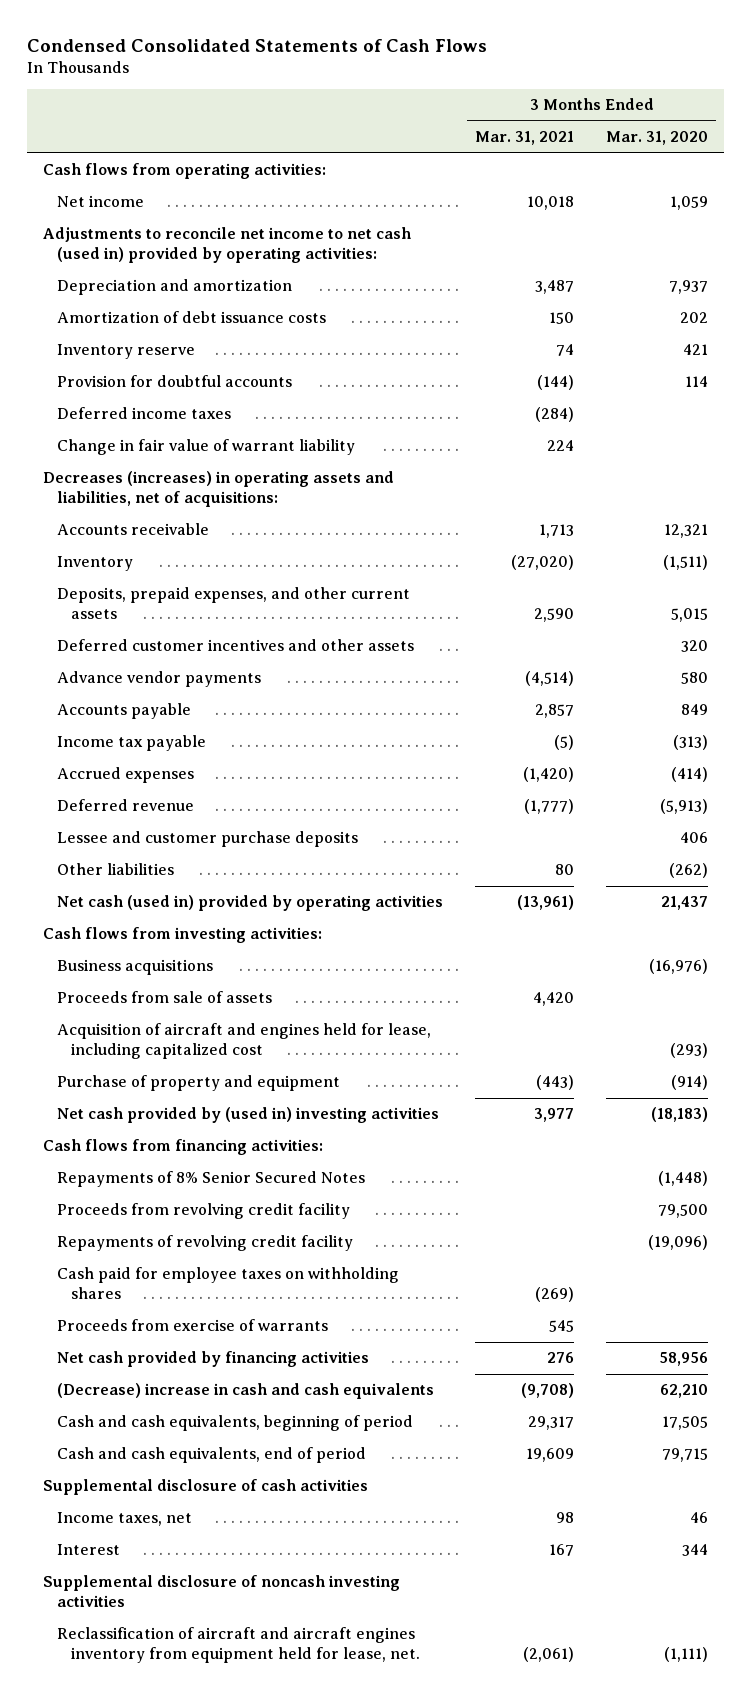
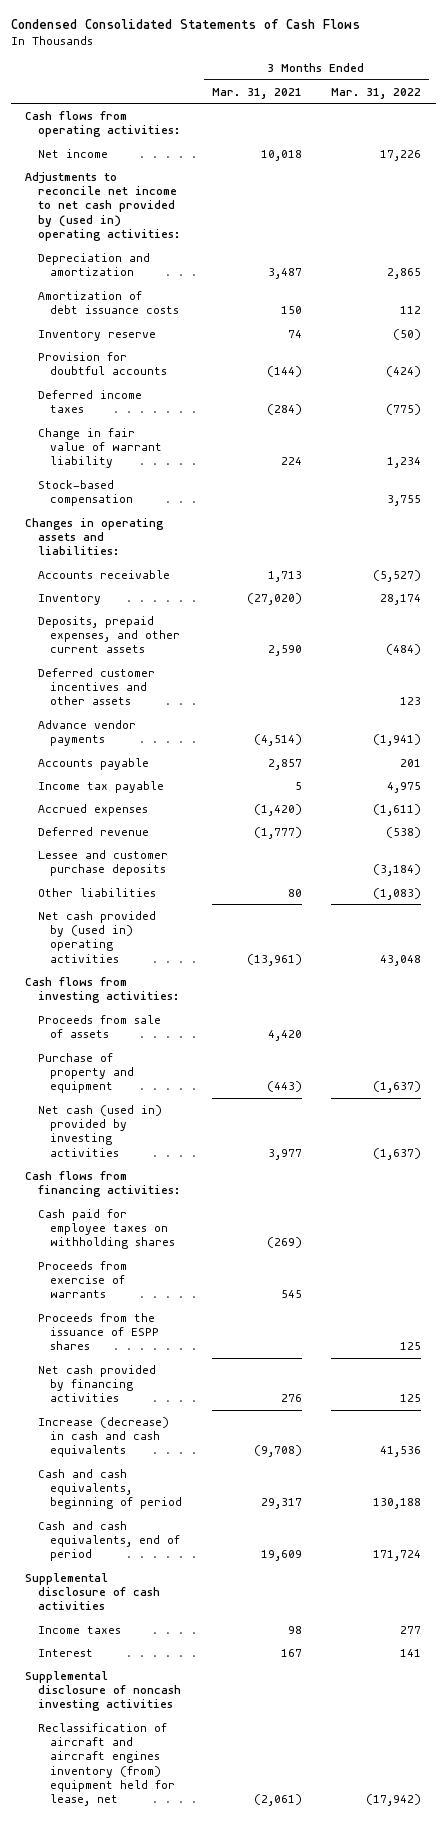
[606,131,709,146] Mar. 31, 2020 -> none
none -> [331,87,422,99] Mar. 31, 2022
[43,227,412,264] Adjustments to reconcile net income to net cash (used in) provided by operating activities: -> [25,171,180,242] Adjustments to reconcile net income to net cash provided by (used in) operating activities:
none -> [37,479,134,507] Stock-based compensation
[43,471,395,508] Decreases (increases) in operating assets and liabilities, net of acquisitions: -> [25,517,165,556] Changes in operating assets and liabilities:
[554,735,575,751] (5) -> [294,781,302,790] 5
[57,895,444,912] Net cash (used in) provided by operating activities -> [37,910,156,963] Net cash provided by (used in) operating activities
[57,959,214,976] Business acquisitions -> none
[57,1023,432,1060] Acquisition of aircraft and engines held for lease, including capitalized cost -> none
[57,1107,440,1124] Net cash provided by (used in) investing activities -> [37,1104,162,1157] Net cash (used in) provided by investing activities
[57,1171,366,1188] Repayments of 8% Senior Secured Notes -> none
[57,1203,351,1220] Proceeds from revolving credit facility -> none
[57,1235,354,1252] Repayments of revolving credit facility -> none
none -> [37,1312,160,1351] Proceeds from the issuance of ESPP shares
[57,1383,435,1400] (Decrease) increase in cash and cash equivalents -> [37,1416,169,1458] Increase (decrease) in cash and cash equivalents
[57,1512,193,1527] Income taxes, net -> [37,1625,121,1634] Income taxes
[57,1627,421,1664] Reclassification of aircraft and aircraft engines inventory from equipment held for lease, net. -> [37,1722,176,1807] Reclassification of aircraft and aircraft engines inventory (from) equipment held for lease, net

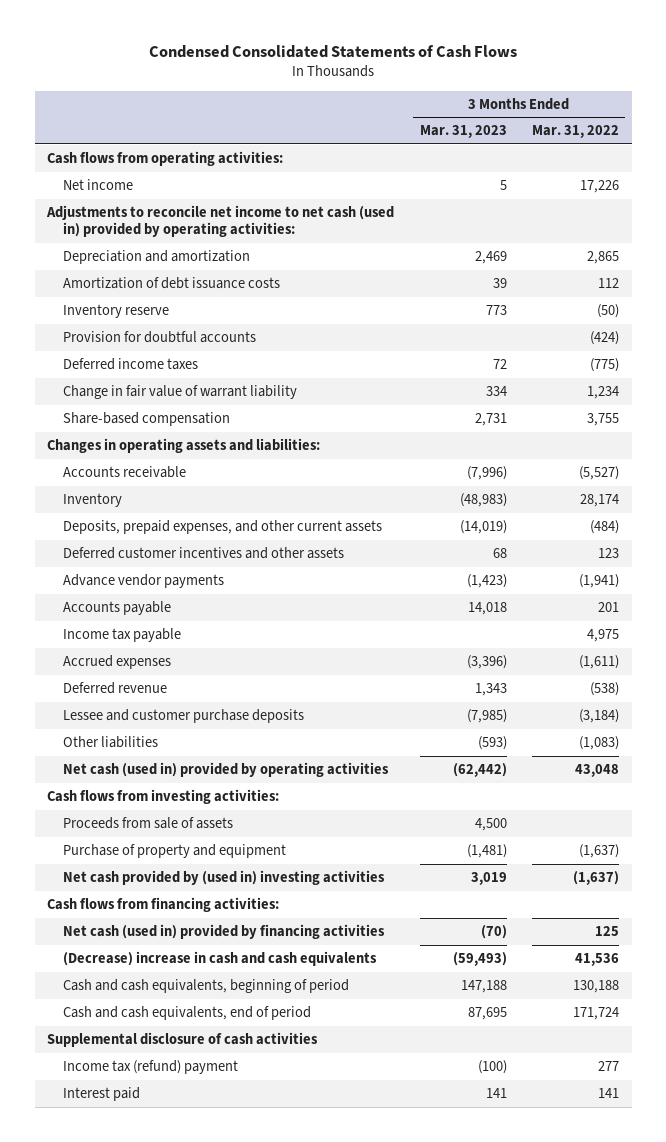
[211,87,302,99] Mar. 31, 2021 -> none
none -> [419,125,507,139] Mar. 31, 2023
[25,171,180,242] Adjustments to reconcile net income to net cash provided by (used in) operating activities: -> [46,205,395,238] Adjustments to reconcile net income to net cash (used in) provided by operating activities:
[37,479,134,507] Stock-based compensation -> [62,412,230,427] Share-based compensation
[37,910,156,963] Net cash provided by (used in) operating activities -> [62,762,389,778] Net cash (used in) provided by operating activities
[37,1104,162,1157] Net cash (used in) provided by investing activities -> [62,870,385,886] Net cash provided by (used in) investing activities
[37,1208,176,1250] Cash paid for employee taxes on withholding shares -> none
[37,1260,127,1299] Proceeds from exercise of warrants -> none
[37,1312,160,1351] Proceeds from the issuance of ESPP shares -> none
[37,1364,156,1403] Net cash provided by financing activities -> [62,924,385,940] Net cash (used in) provided by financing activities
[37,1416,169,1458] Increase (decrease) in cash and cash equivalents -> [62,951,377,967] (Decrease) increase in cash and cash equivalents
[25,1670,181,1712] Supplemental disclosure of noncash investing activities -> none
[37,1722,176,1807] Reclassification of aircraft and aircraft engines inventory (from) equipment held for lease, net -> none
[37,1625,121,1634] Income taxes -> [62,1060,238,1075] Income tax (refund) payment
[37,1648,93,1657] Interest -> [62,1087,140,1102] Interest paid

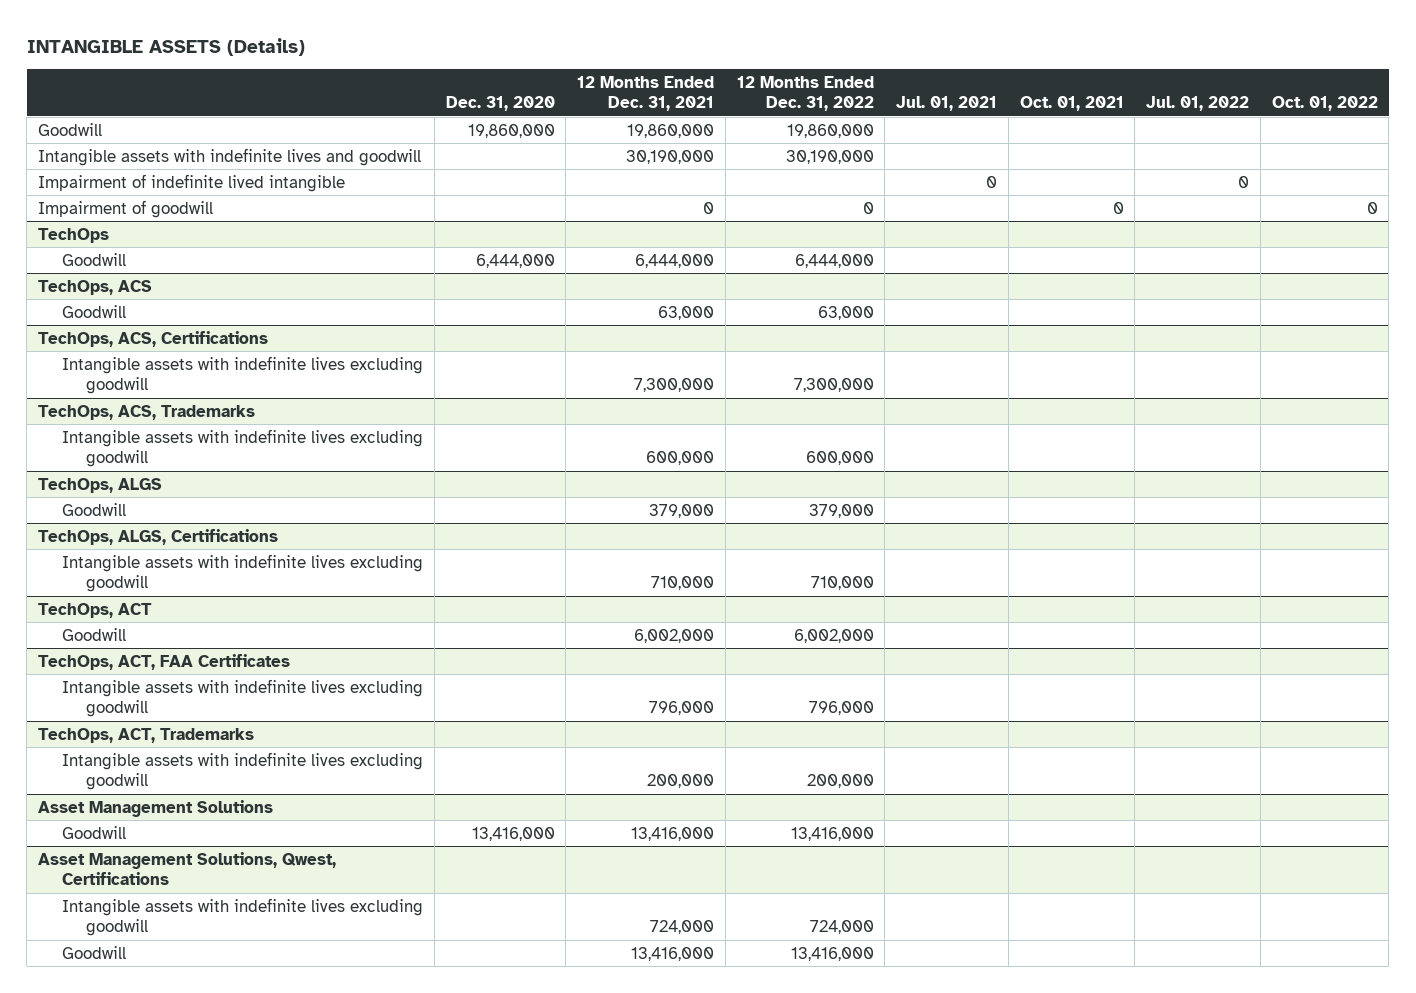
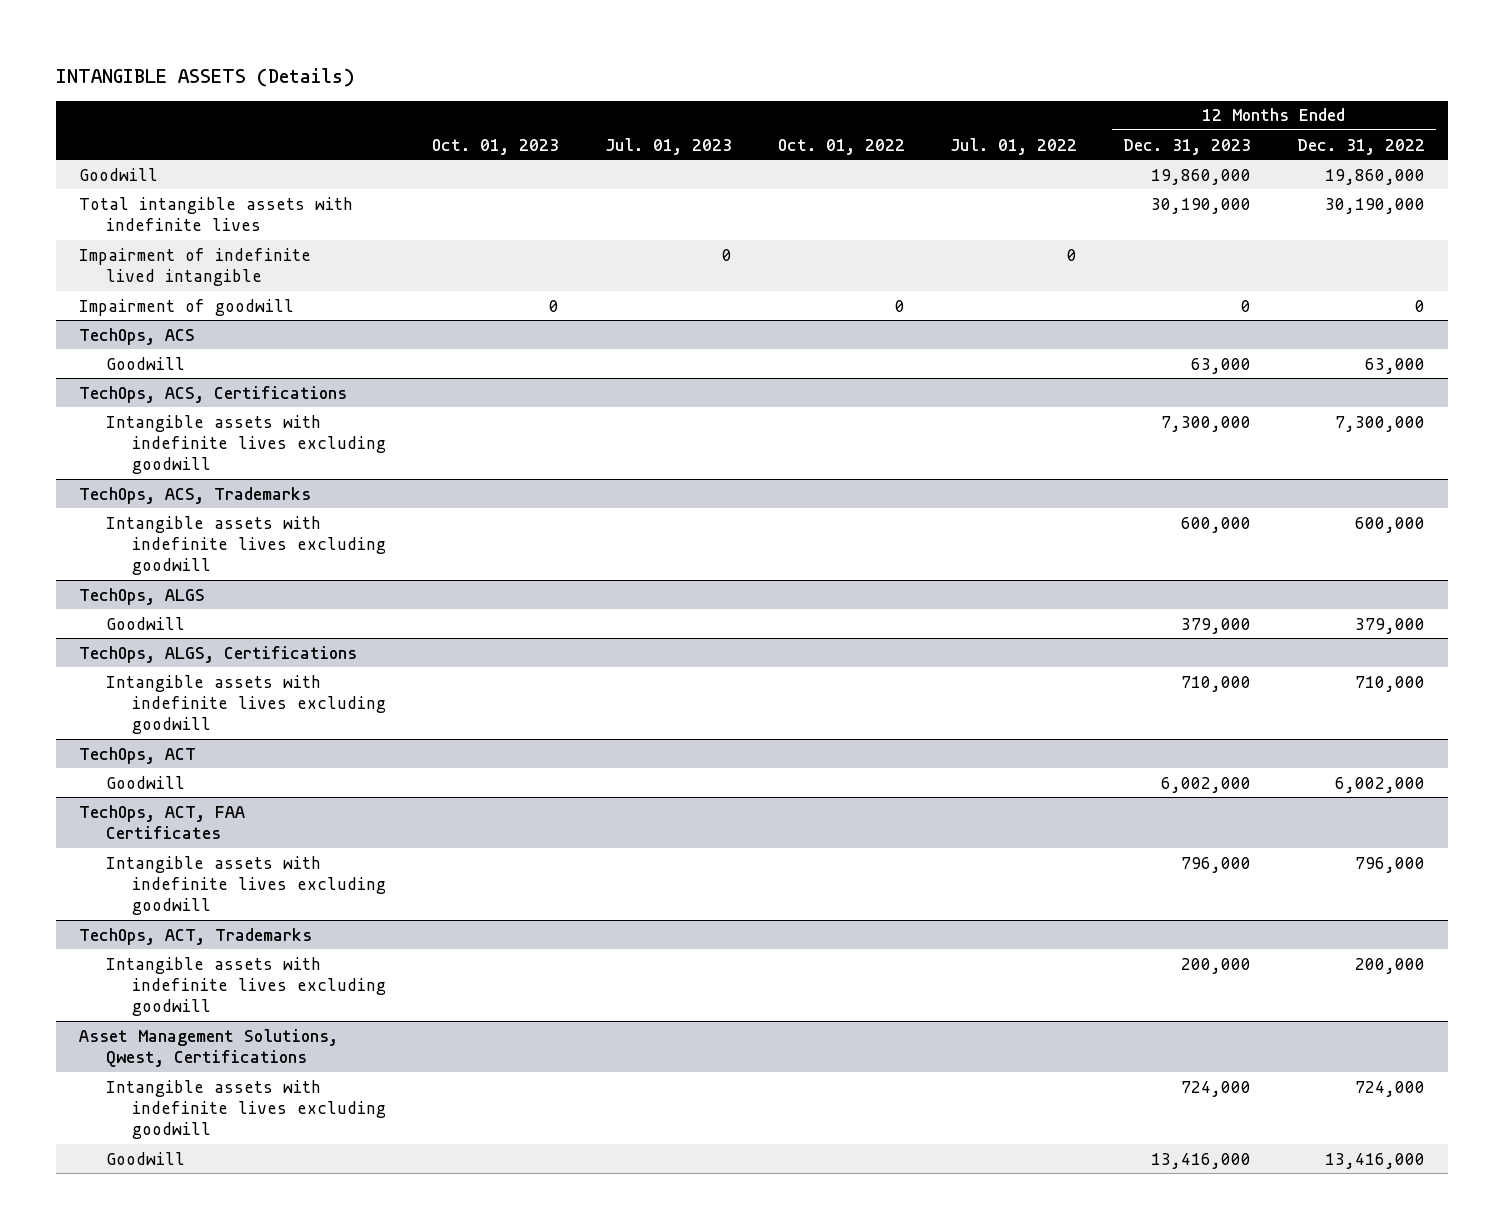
[445,96,555,112] Dec. 31, 2020 -> none
[577,76,715,112] 12 Months Ended Dec. 31, 2021 -> none
[896,96,998,112] Jul. 01, 2021 -> none
[1019,96,1124,112] Oct. 01, 2021 -> none
none -> [432,138,560,155] Oct. 01, 2023
none -> [604,137,732,155] Jul. 01, 2023
none -> [1123,138,1252,155] Dec. 31, 2023
[37,147,421,166] Intangible assets with indefinite lives and goodwill -> [78,196,353,232] Total intangible assets with indefinite lives
[37,227,109,243] TechOps -> none
[62,252,127,266] Goodwill -> none
[37,799,273,817] Asset Management Solutions -> none
[62,825,127,839] Goodwill -> none

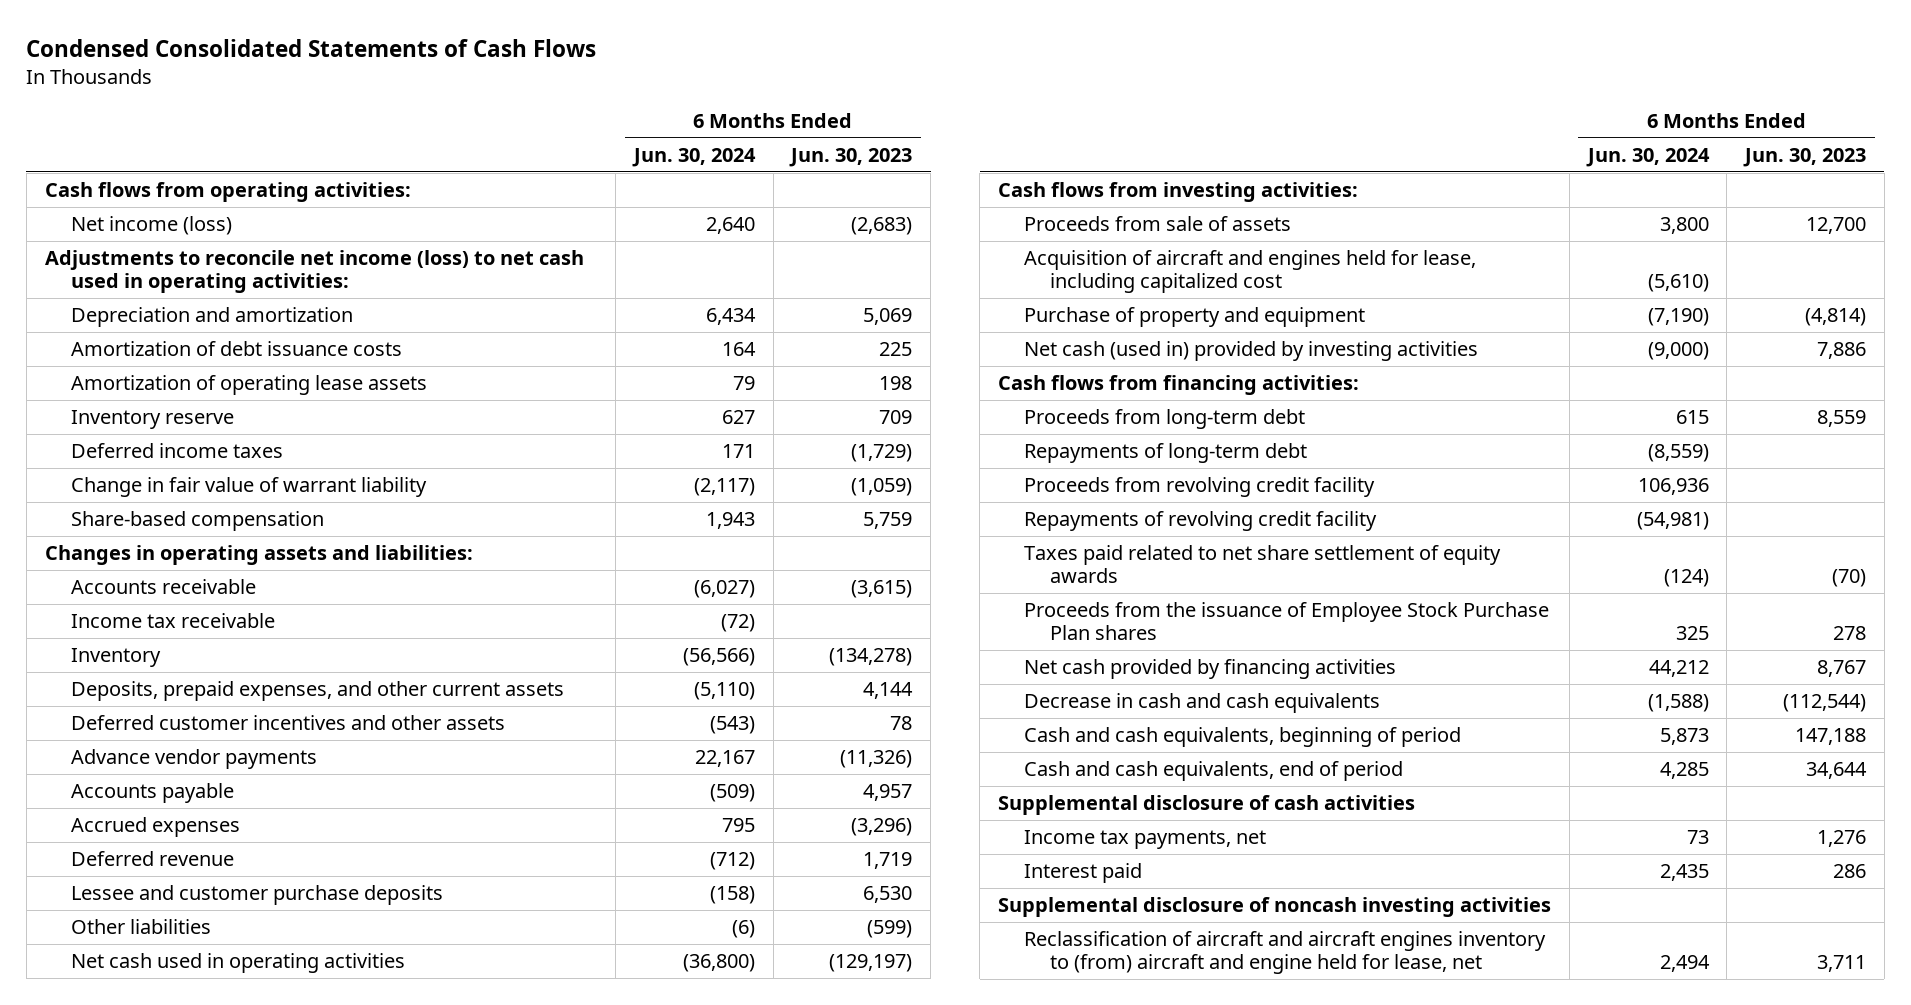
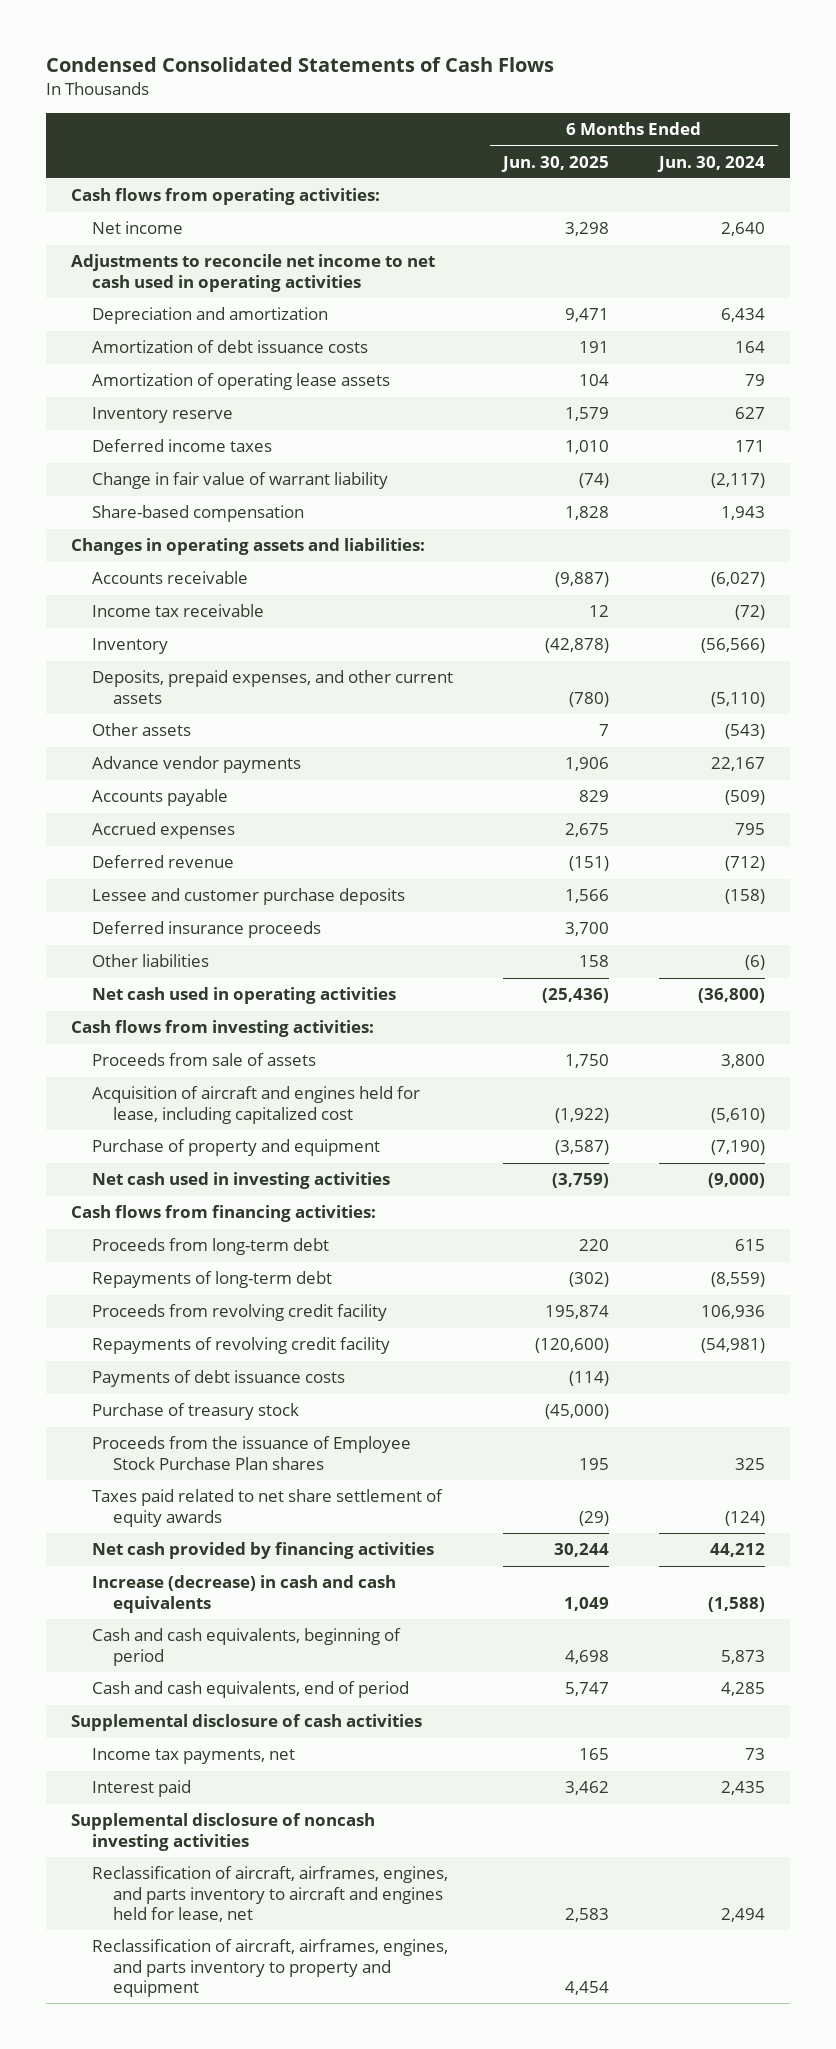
[789,147,913,167] Jun. 30, 2023 -> none
none -> [501,155,610,172] Jun. 30, 2025
[70,216,232,236] Net income (loss) -> [91,221,183,235] Net income
[44,250,584,294] Adjustments to reconcile net income (loss) to net cash used in operating activities: -> [71,254,436,292] Adjustments to reconcile net income to net cash used in operating activities
[70,715,505,731] Deferred customer incentives and other assets -> [91,723,191,737] Other assets
none -> [91,921,321,939] Deferred insurance proceeds
[1024,341,1479,362] Net cash (used in) provided by investing activities -> [91,1172,390,1190] Net cash used in investing activities
none -> [91,1370,345,1388] Payments of debt issuance costs
none -> [91,1403,299,1421] Purchase of treasury stock
[1024,545,1502,584] Taxes paid related to net share settlement of equity awards -> [91,1489,443,1527] Taxes paid related to net share settlement of equity awards
[1024,693,1381,714] Decrease in cash and cash equivalents -> [91,1575,396,1613] Increase (decrease) in cash and cash equivalents
[1024,931,1547,975] Reclassification of aircraft and aircraft engines inventory to (from) aircraft and engine held for lease, net -> [91,1866,448,1922] Reclassification of aircraft, airframes, engines, and parts inventory to aircraft and engines held for lease, net
none -> [91,1939,448,1997] Reclassification of aircraft, airframes, engines, and parts inventory to property and equipment

